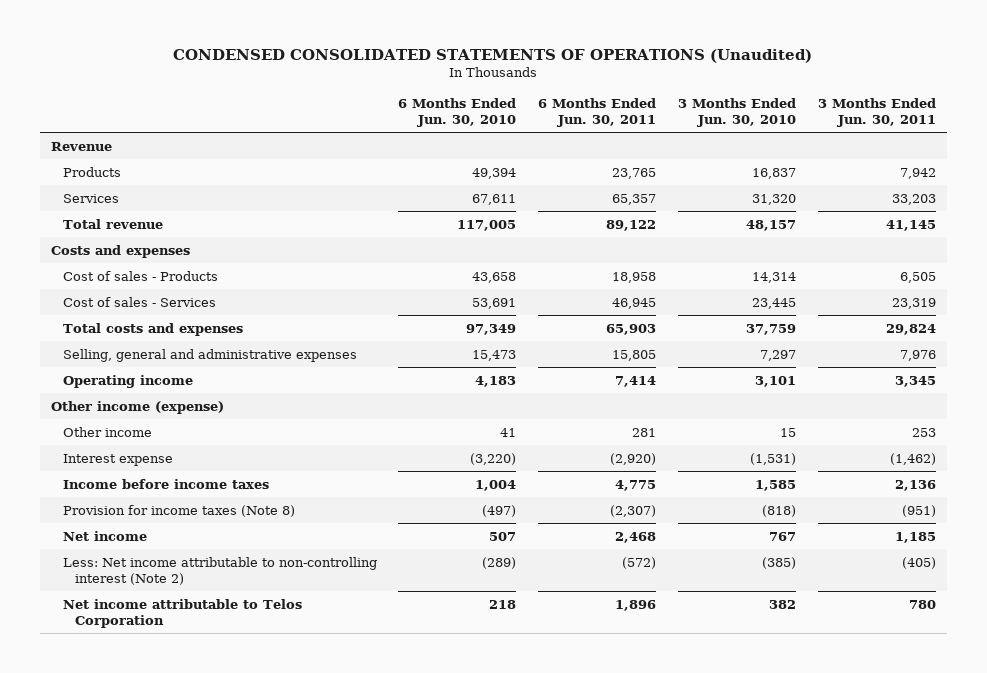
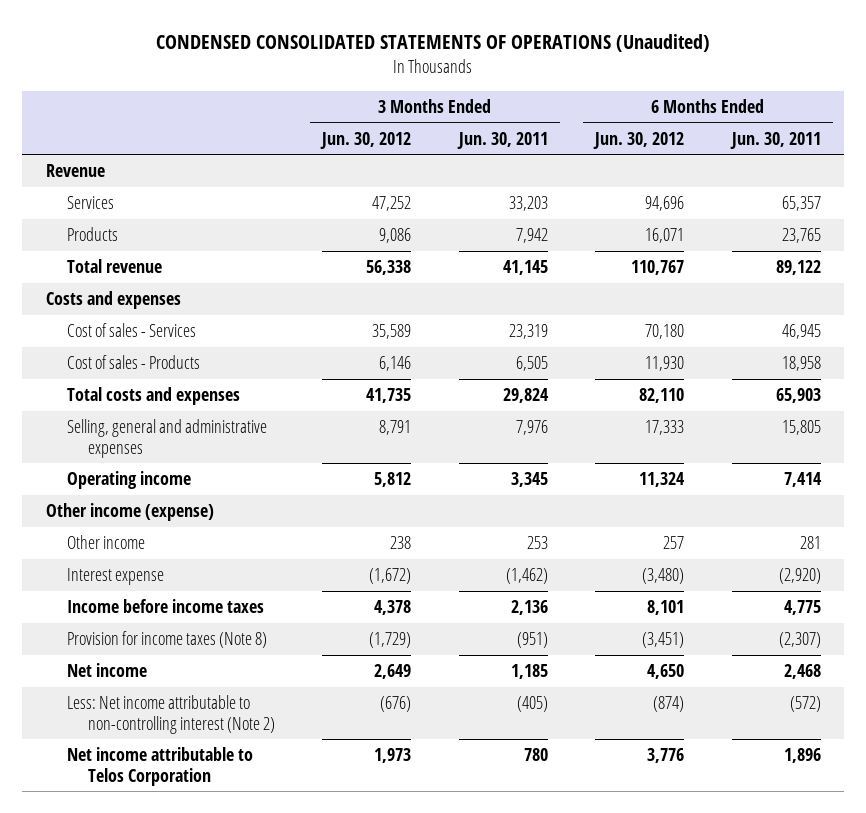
[398,97,517,128] 6 Months Ended Jun. 30, 2010 -> none
[678,97,797,128] 3 Months Ended Jun. 30, 2010 -> none
none -> [320,131,412,149] Jun. 30, 2012
none -> [593,131,685,149] Jun. 30, 2012
[62,166,121,177] Products -> [66,227,118,242] Products
[62,270,218,281] Cost of sales - Products -> [66,355,200,370] Cost of sales - Products

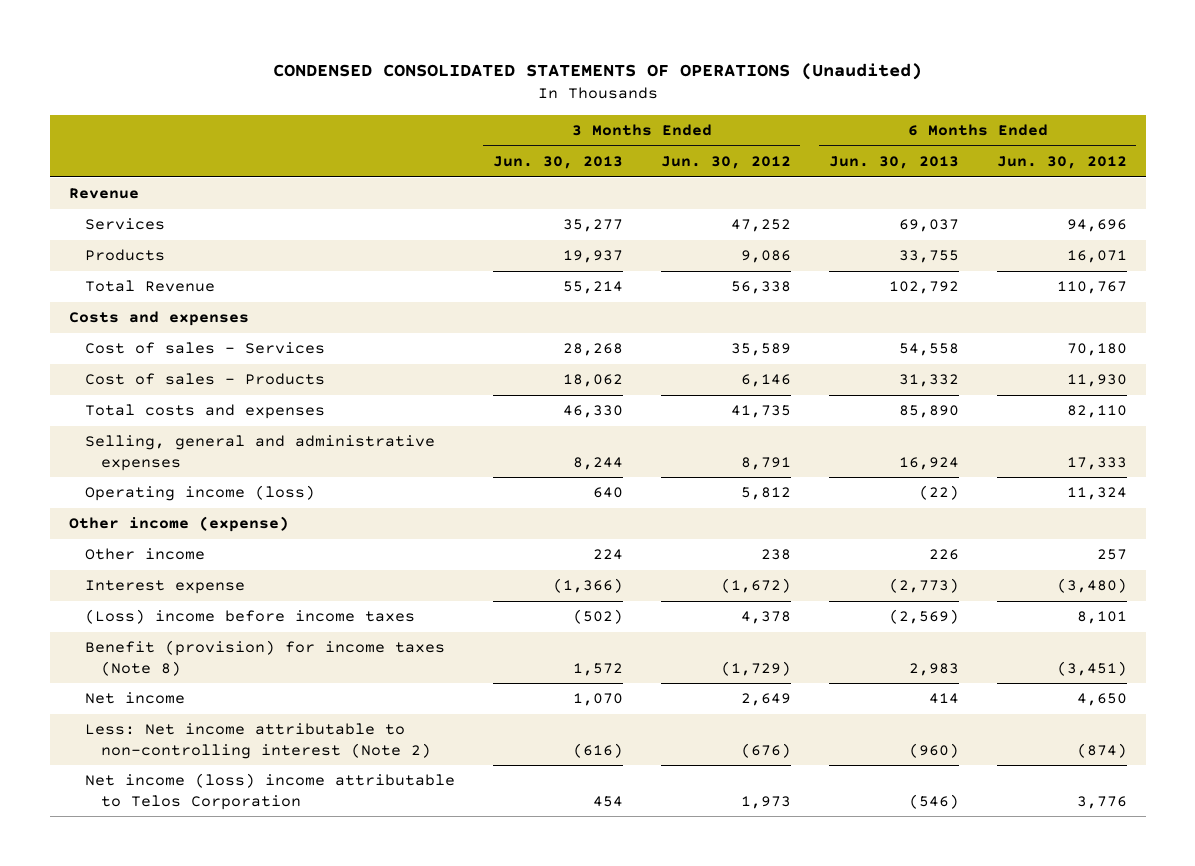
[456,131,548,149] Jun. 30, 2011 -> none
[729,131,821,149] Jun. 30, 2011 -> none
none -> [492,156,623,170] Jun. 30, 2013
none -> [828,156,959,170] Jun. 30, 2013
[66,259,162,274] Total revenue -> [84,280,215,293] Total Revenue
[66,471,191,490] Operating income -> [84,485,315,502] Operating income (loss)
[66,599,264,614] Income before income taxes -> [84,609,415,625] (Loss) income before income taxes
[66,631,267,649] Provision for income taxes (Note 8) -> [84,640,445,676] Benefit (provision) for income taxes (Note 8)
[66,747,253,786] Net income attributable to Telos Corporation -> [84,773,455,810] Net income (loss) income attributable to Telos Corporation

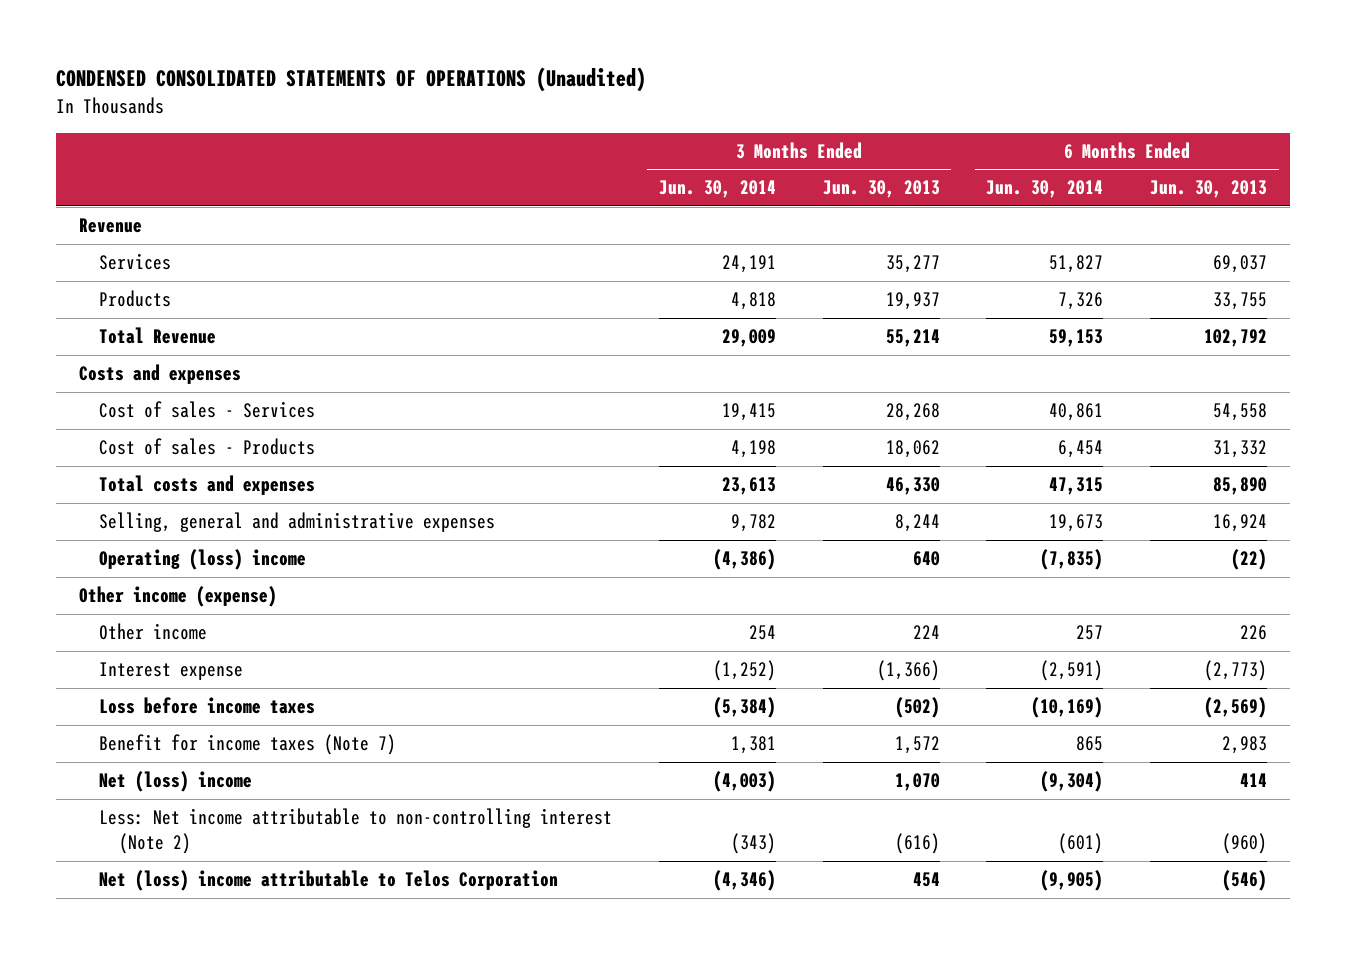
[660,156,791,170] Jun. 30, 2012 -> none
[996,156,1127,170] Jun. 30, 2012 -> none
none -> [658,180,776,199] Jun. 30, 2014
none -> [986,180,1104,199] Jun. 30, 2014
[84,485,315,502] Operating income (loss) -> [99,549,307,571] Operating (loss) income
[84,609,415,625] (Loss) income before income taxes -> [99,697,316,715] Loss before income taxes
[84,640,445,676] Benefit (provision) for income taxes (Note 8) -> [99,734,397,756] Benefit for income taxes (Note 7)
[84,692,185,705] Net income -> [99,771,253,793] Net (loss) income
[84,773,455,810] Net income (loss) income attributable to Telos Corporation -> [99,870,559,892] Net (loss) income attributable to Telos Corporation

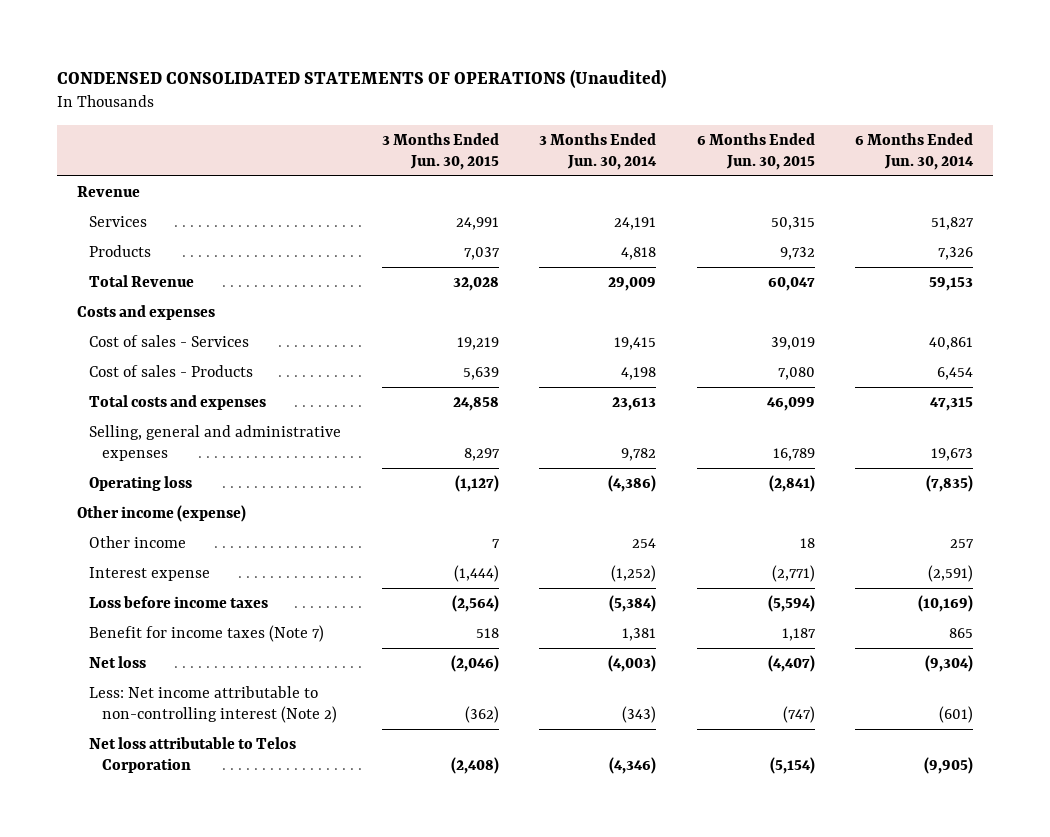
[822,180,940,199] Jun. 30, 2013 -> none
[1150,180,1268,199] Jun. 30, 2013 -> none
none -> [381,133,499,170] 3 Months Ended Jun. 30, 2015
none -> [696,133,815,170] 6 Months Ended Jun. 30, 2015
[99,549,307,571] Operating (loss) income -> [89,476,193,492] Operating loss
[99,771,253,793] Net (loss) income -> [89,656,147,669] Net loss
[99,870,559,892] Net (loss) income attributable to Telos Corporation -> [89,737,297,773] Net loss attributable to Telos Corporation

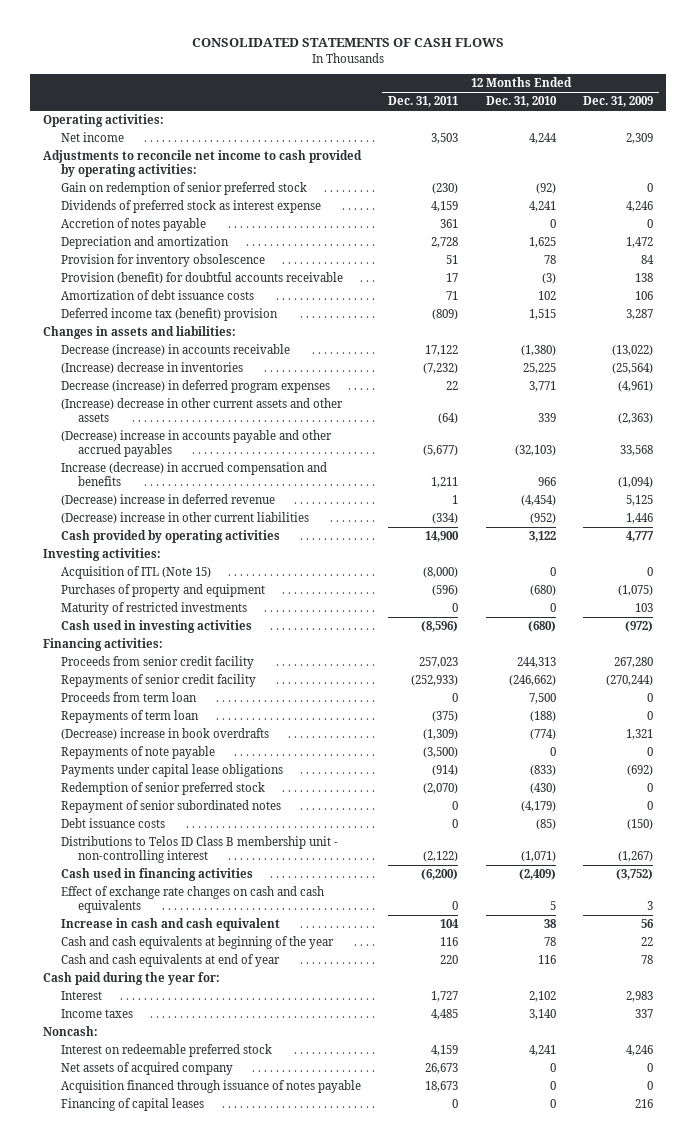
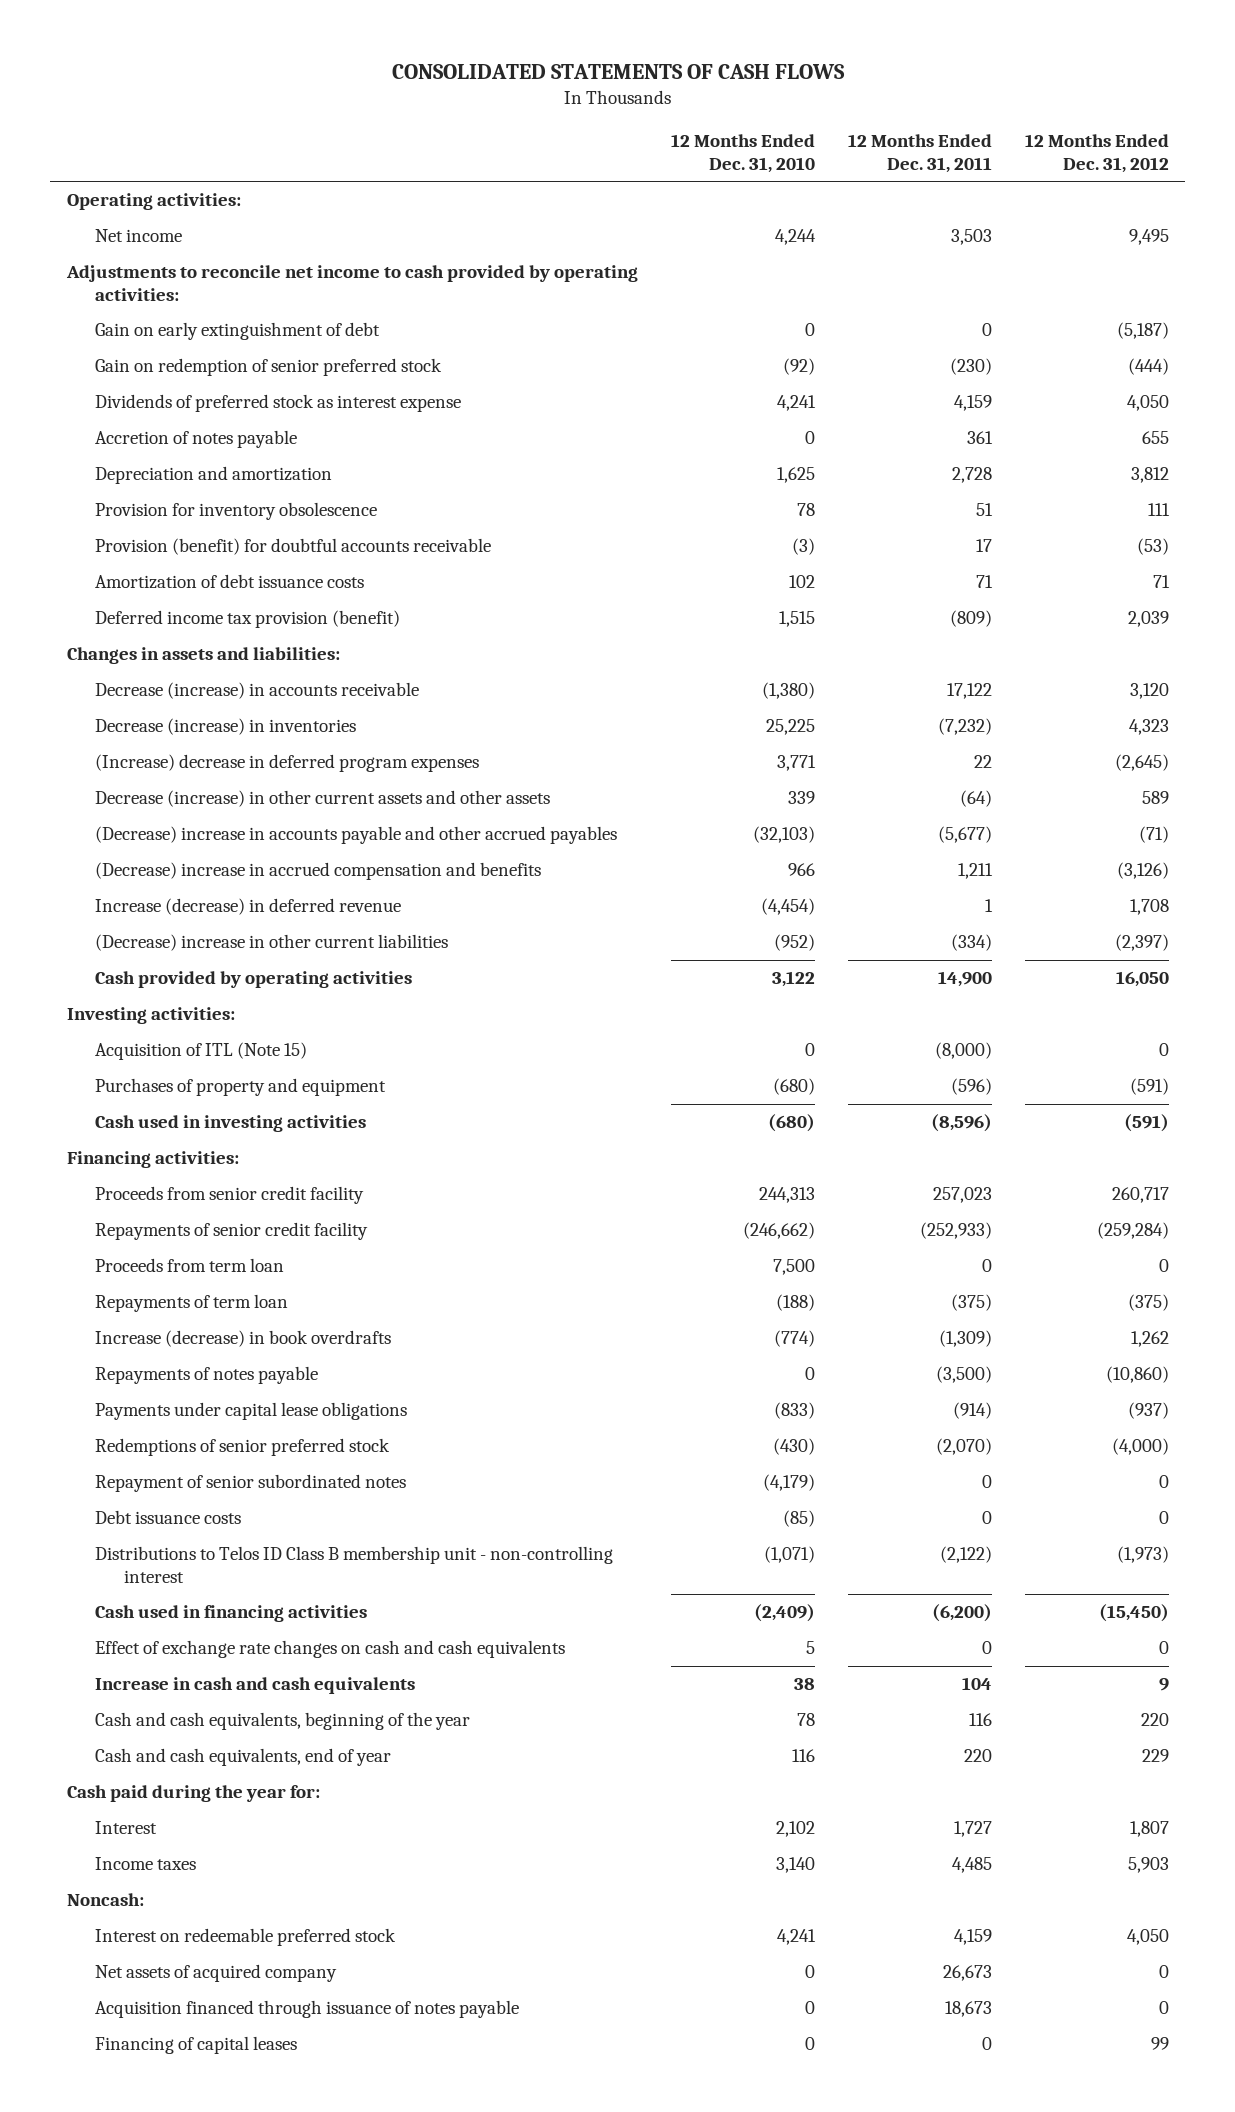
[582,96,653,108] Dec. 31, 2009 -> none
none -> [1024,134,1169,173] 12 Months Ended Dec. 31, 2012
none -> [95,322,381,341] Gain on early extinguishment of debt
[60,308,278,322] Deferred income tax (benefit) provision -> [95,610,401,629] Deferred income tax provision (benefit)
[60,362,243,375] (Increase) decrease in inventories -> [95,718,357,736] Decrease (increase) in inventories
[60,380,330,394] Decrease (increase) in deferred program expenses -> [95,754,480,773] (Increase) decrease in deferred program expenses
[60,398,343,422] (Increase) decrease in other current assets and other assets -> [95,790,551,808] Decrease (increase) in other current assets and other assets
[60,462,327,486] Increase (decrease) in accrued compensation and benefits -> [95,862,542,881] (Decrease) increase in accrued compensation and benefits
[60,494,275,507] (Decrease) increase in deferred revenue -> [95,898,402,916] Increase (decrease) in deferred revenue
[60,602,247,616] Maturity of restricted investments -> none
[60,728,269,741] (Decrease) increase in book overdrafts -> [95,1330,392,1348] Increase (decrease) in book overdrafts
[60,746,215,760] Repayments of note payable -> [95,1366,319,1385] Repayments of notes payable
[60,782,265,796] Redemption of senior preferred stock -> [95,1438,391,1457] Redemptions of senior preferred stock
[60,918,280,932] Increase in cash and cash equivalent -> [95,1677,416,1695] Increase in cash and cash equivalents
[60,936,334,950] Cash and cash equivalents at beginning of the year -> [95,1712,471,1731] Cash and cash equivalents, beginning of the year
[60,954,280,968] Cash and cash equivalents at end of year -> [95,1748,392,1767] Cash and cash equivalents, end of year

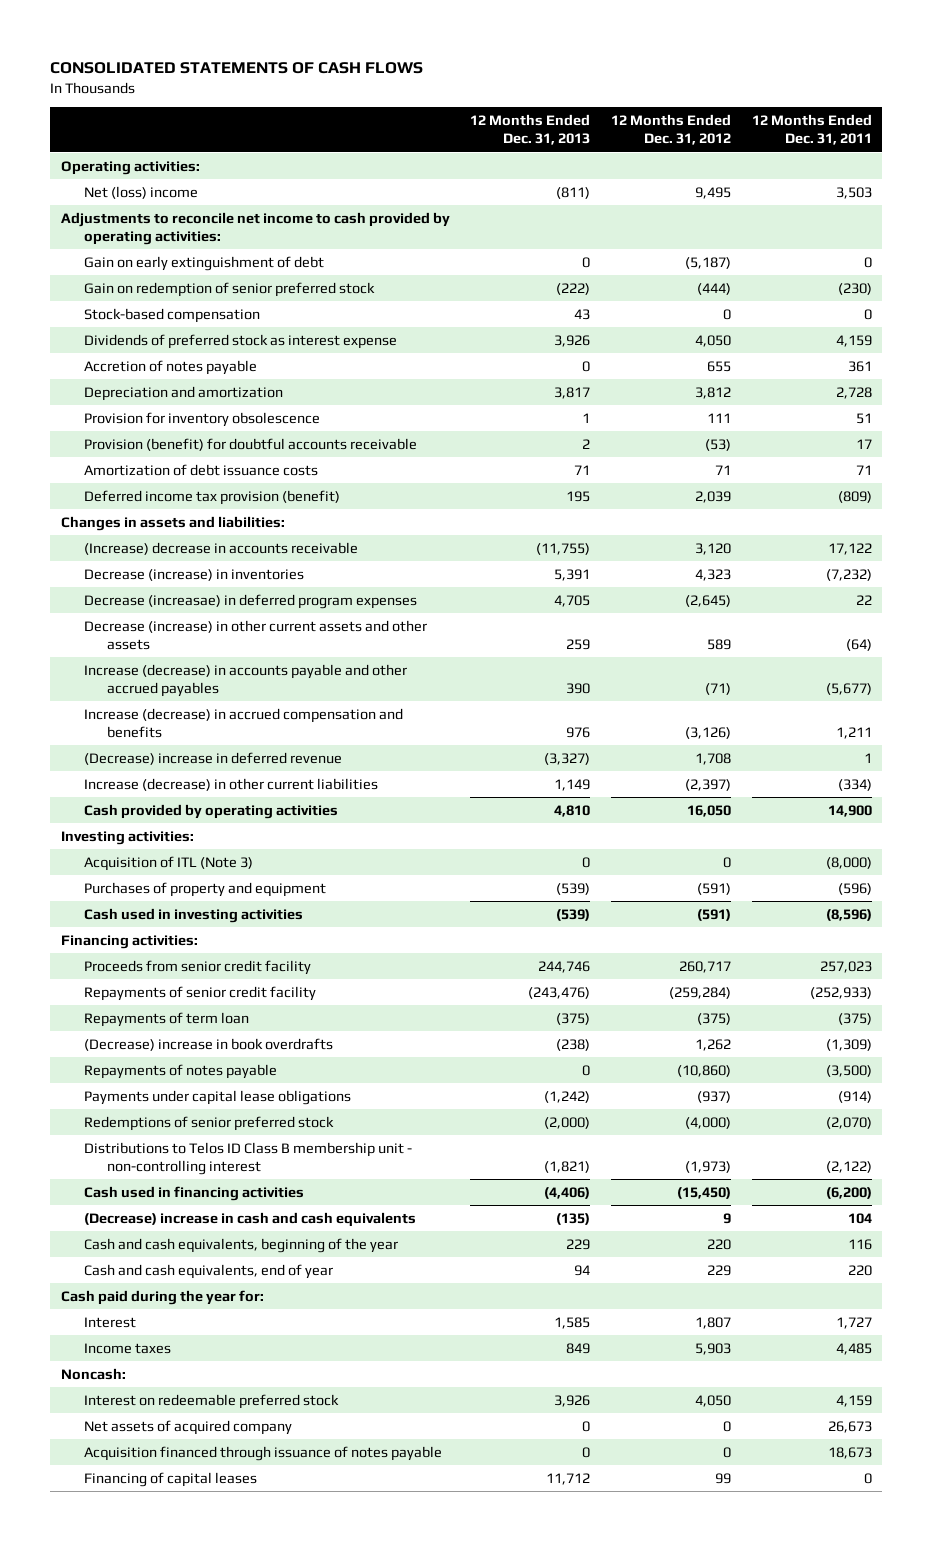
[670,134,815,173] 12 Months Ended Dec. 31, 2010 -> none
none -> [470,113,591,146] 12 Months Ended Dec. 31, 2013
[95,229,183,243] Net income -> [83,185,198,199] Net (loss) income
none -> [83,307,260,323] Stock-based compensation
[95,682,420,700] Decrease (increase) in accounts receivable -> [83,541,358,555] (Increase) decrease in accounts receivable
[95,754,480,773] (Increase) decrease in deferred program expenses -> [83,593,417,609] Decrease (increasae) in deferred program expenses
[95,826,618,845] (Decrease) increase in accounts payable and other accrued payables -> [83,663,407,698] Increase (decrease) in accounts payable and other accrued payables
[95,862,542,881] (Decrease) increase in accrued compensation and benefits -> [83,707,403,739] Increase (decrease) in accrued compensation and benefits
[95,898,402,916] Increase (decrease) in deferred revenue -> [83,751,342,765] (Decrease) increase in deferred revenue
[95,934,449,952] (Decrease) increase in other current liabilities -> [83,777,378,791] Increase (decrease) in other current liabilities
[95,1042,308,1061] Acquisition of ITL (Note 15) -> [83,855,253,871] Acquisition of ITL (Note 3)
[95,1258,285,1273] Proceeds from term loan -> none
[95,1330,392,1348] Increase (decrease) in book overdrafts -> [83,1037,333,1051] (Decrease) increase in book overdrafts
[95,1474,407,1493] Repayment of senior subordinated notes -> none
[95,1510,242,1525] Debt issuance costs -> none
[95,1640,566,1659] Effect of exchange rate changes on cash and cash equivalents -> none
[95,1677,416,1695] Increase in cash and cash equivalents -> [83,1211,416,1227] (Decrease) increase in cash and cash equivalents

